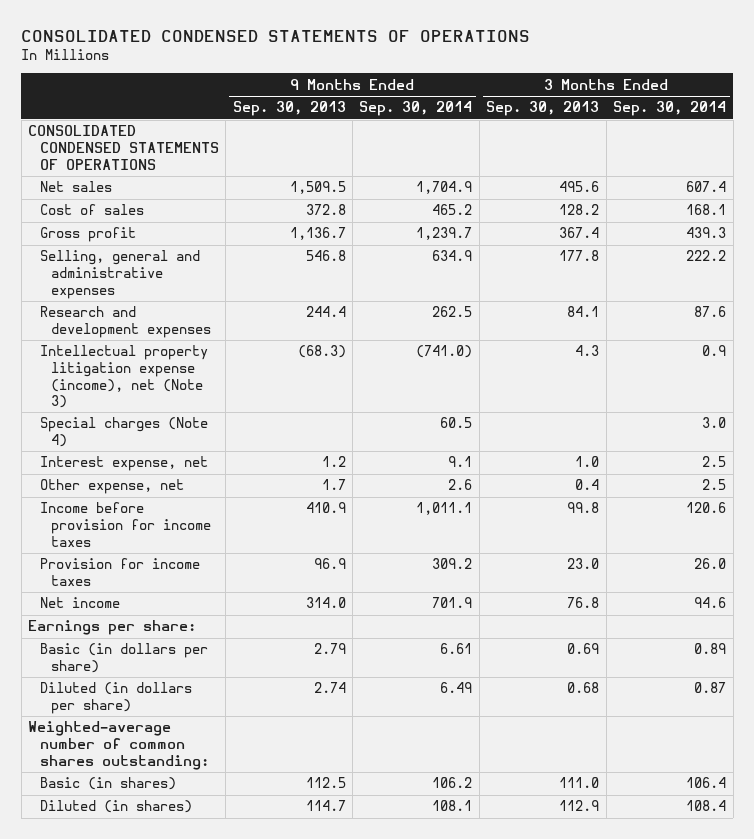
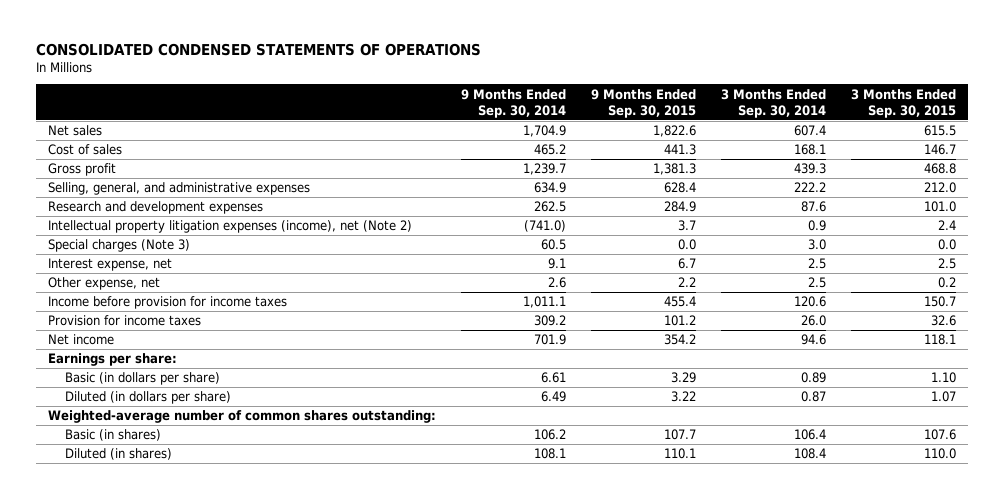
[232,101,346,117] Sep. 30, 2013 -> none
[486,101,600,117] Sep. 30, 2013 -> none
none -> [590,88,696,118] 9 Months Ended Sep. 30, 2015
none -> [850,88,956,118] 3 Months Ended Sep. 30, 2015
[28,125,219,170] CONSOLIDATED CONDENSED STATEMENTS OF OPERATIONS -> none
[39,250,200,299] Selling, general and administrative expenses -> [47,182,310,196] Selling, general, and administrative expenses
[39,345,208,409] Intellectual property litigation expense (income), net (Note 3) -> [47,220,412,234] Intellectual property litigation expenses (income), net (Note 2)
[39,417,208,447] Special charges (Note 4) -> [47,239,190,253] Special charges (Note 3)

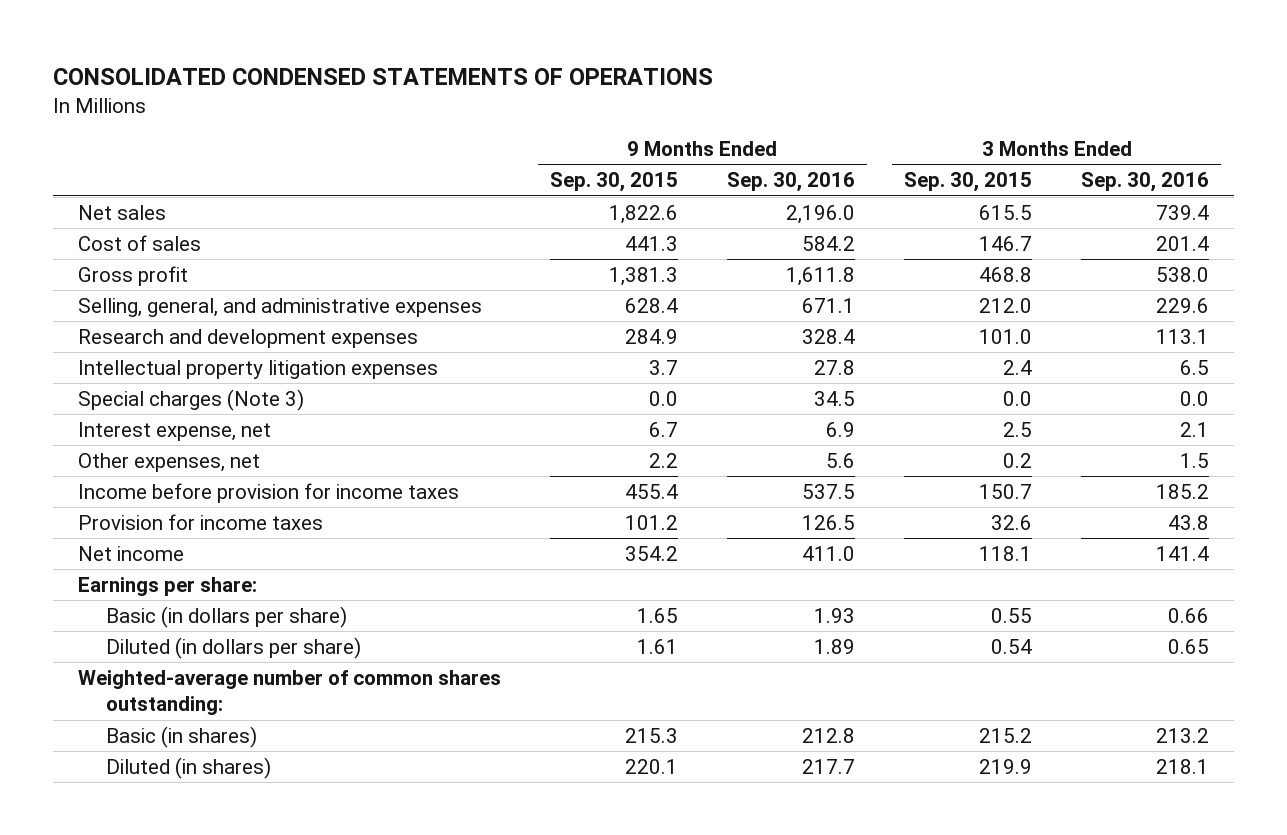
[460,88,566,118] 9 Months Ended Sep. 30, 2014 -> none
[720,88,826,118] 3 Months Ended Sep. 30, 2014 -> none
none -> [726,172,855,193] Sep. 30, 2016
none -> [1081,172,1210,193] Sep. 30, 2016
[47,220,412,234] Intellectual property litigation expenses (income), net (Note 2) -> [77,359,438,379] Intellectual property litigation expenses
[47,277,160,291] Other expense, net -> [77,452,260,472] Other expenses, net
[670,372,696,384] 3.29 -> [636,607,678,623] 1.65
[930,372,956,384] 1.10 -> [991,607,1033,623] 0.55
[670,391,696,403] 3.22 -> [636,638,678,654] 1.61
[930,391,956,403] 1.07 -> [991,638,1033,654] 0.54
[663,429,696,441] 107.7 -> [624,727,678,743] 215.3
[923,429,956,441] 107.6 -> [979,727,1033,743] 215.2
[663,448,696,460] 110.1 -> [624,758,678,774] 220.1
[923,448,956,460] 110.0 -> [979,758,1033,774] 219.9

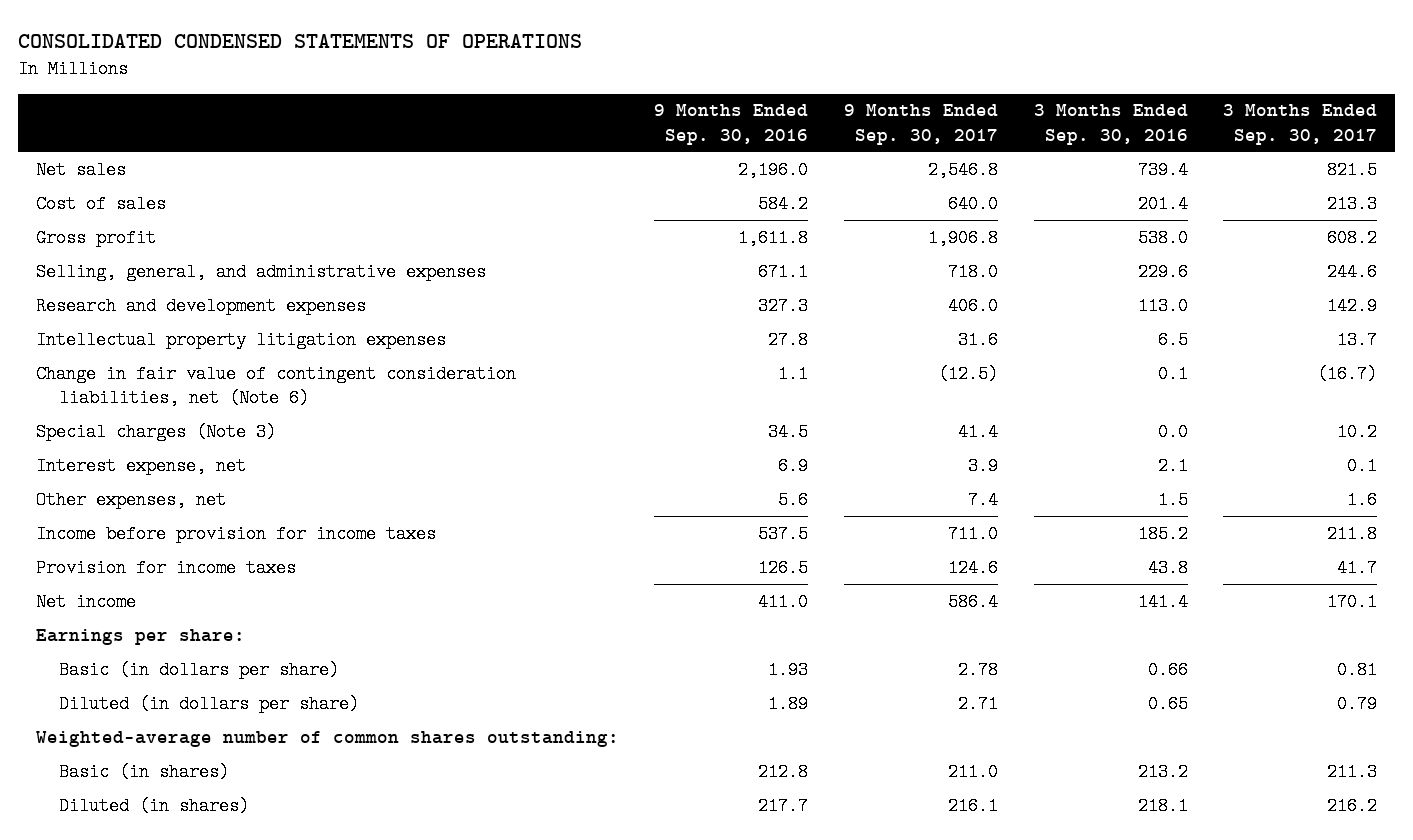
[549,172,678,193] Sep. 30, 2015 -> none
[904,172,1033,193] Sep. 30, 2015 -> none
none -> [844,104,999,145] 9 Months Ended Sep. 30, 2017
none -> [1223,104,1378,145] 3 Months Ended Sep. 30, 2017
[801,328,855,344] 328.4 -> [758,296,809,315] 327.3
[1156,328,1210,344] 113.1 -> [1137,296,1188,315] 113.0
none -> [35,364,516,407] Change in fair value of contingent consideration liabilities, net (Note 6)

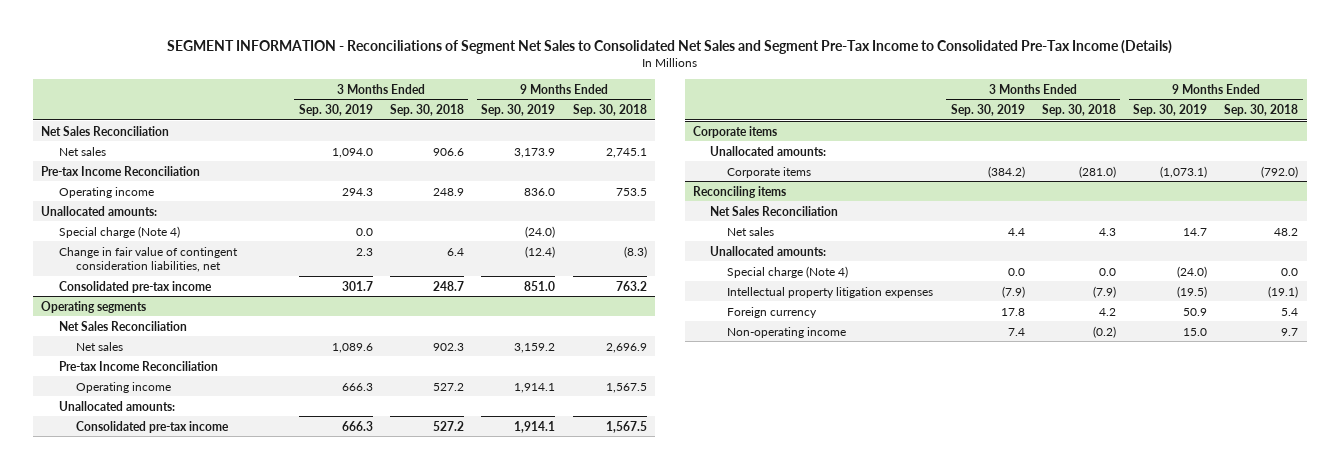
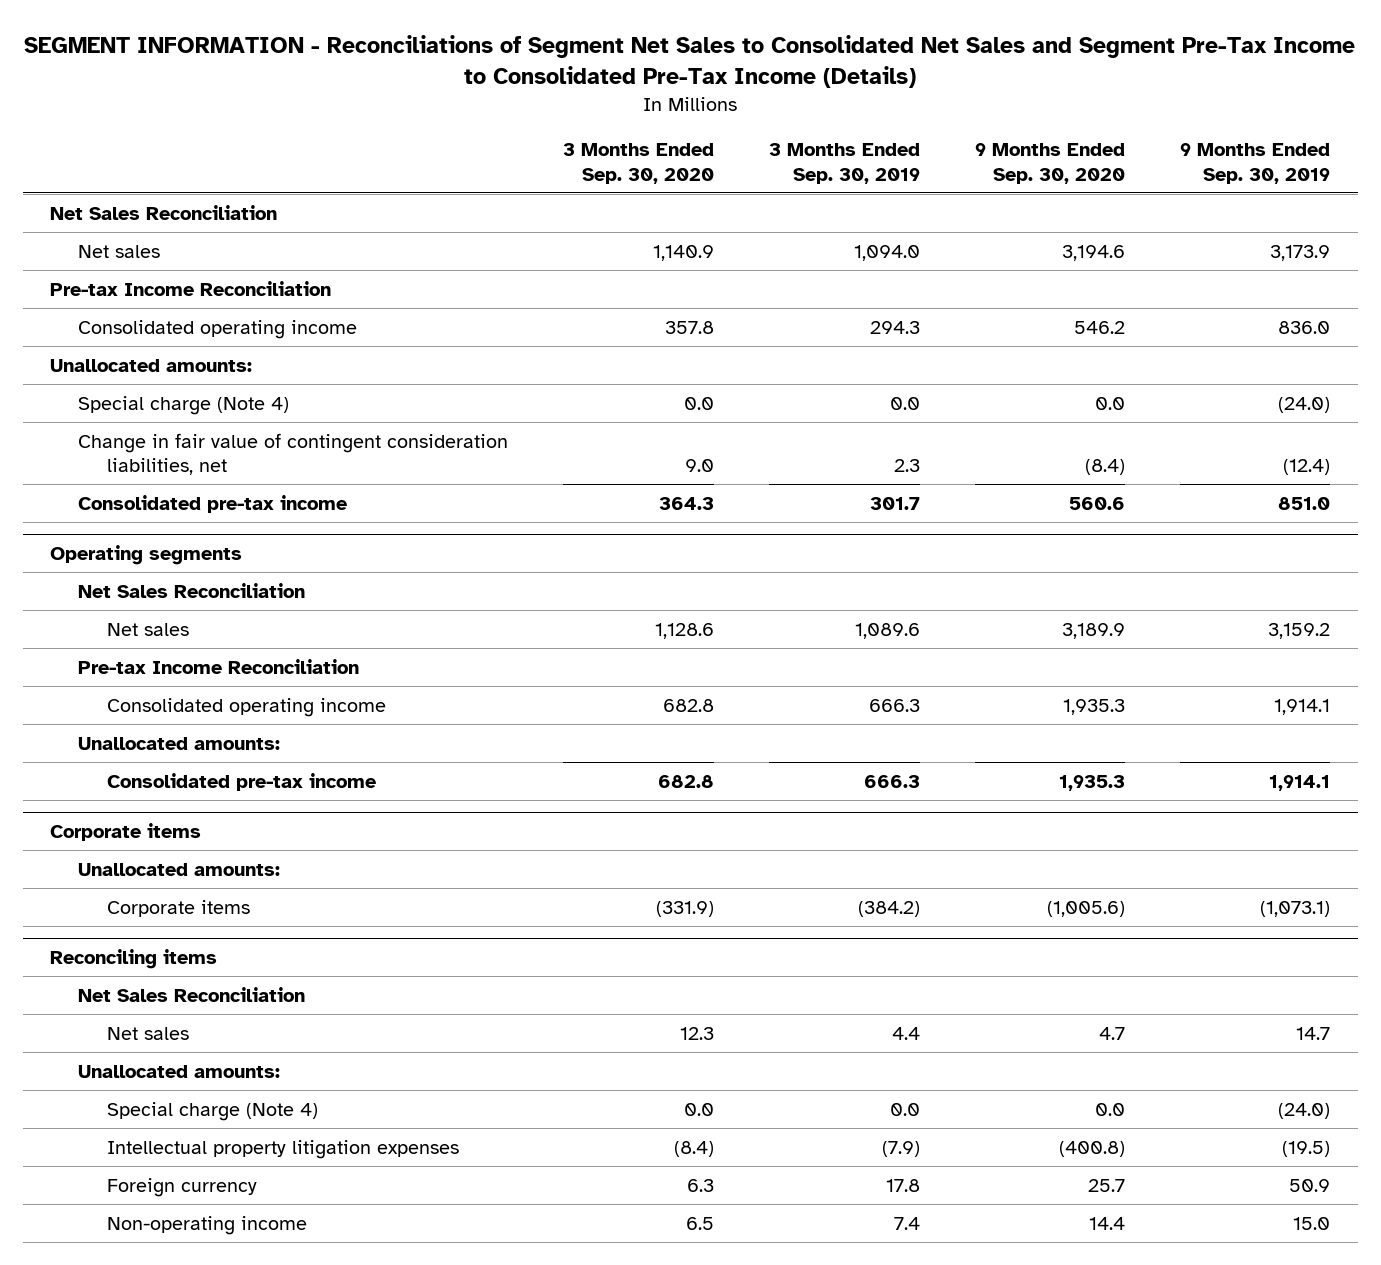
[390,103,465,116] Sep. 30, 2018 -> none
[572,103,647,116] Sep. 30, 2018 -> none
none -> [563,143,715,184] 3 Months Ended Sep. 30, 2020
none -> [975,143,1126,184] 9 Months Ended Sep. 30, 2020
[58,186,154,198] Operating income -> [78,319,358,339] Consolidated operating income
[75,381,171,393] Operating income -> [106,697,386,717] Consolidated operating income

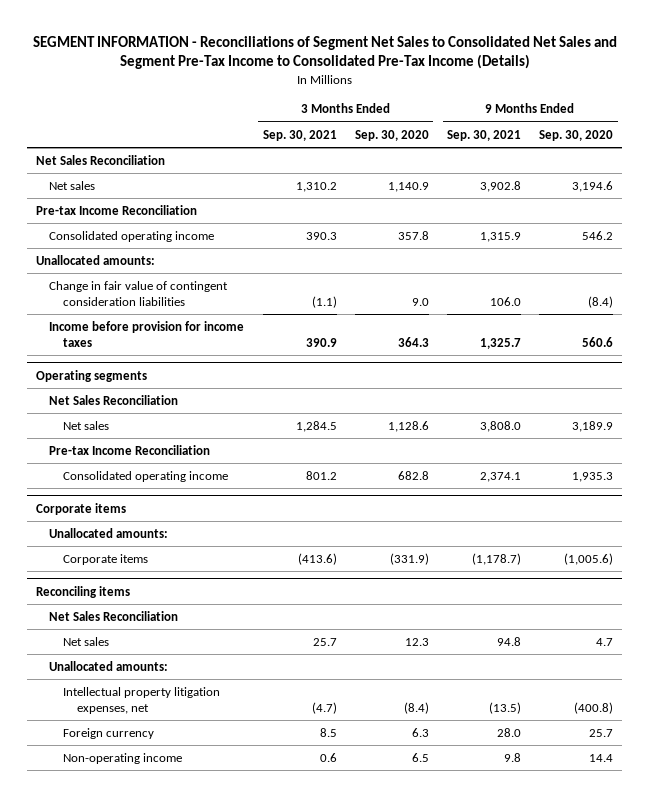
[769,143,921,184] 3 Months Ended Sep. 30, 2019 -> none
[1180,143,1331,184] 9 Months Ended Sep. 30, 2019 -> none
none -> [262,129,337,141] Sep. 30, 2021
none -> [447,129,522,141] Sep. 30, 2021
[78,395,290,415] Special charge (Note 4) -> none
[78,432,509,475] Change in fair value of contingent consideration liabilities, net -> [49,280,229,306] Change in fair value of contingent consideration liabilities
[78,494,348,513] Consolidated pre-tax income -> [49,320,245,347] Income before provision for income taxes
[78,736,281,750] Unallocated amounts: -> none
[106,772,376,791] Consolidated pre-tax income -> none
[106,1101,318,1121] Special charge (Note 4) -> none
[106,1139,459,1159] Intellectual property litigation expenses -> [63,686,221,714] Intellectual property litigation expenses, net

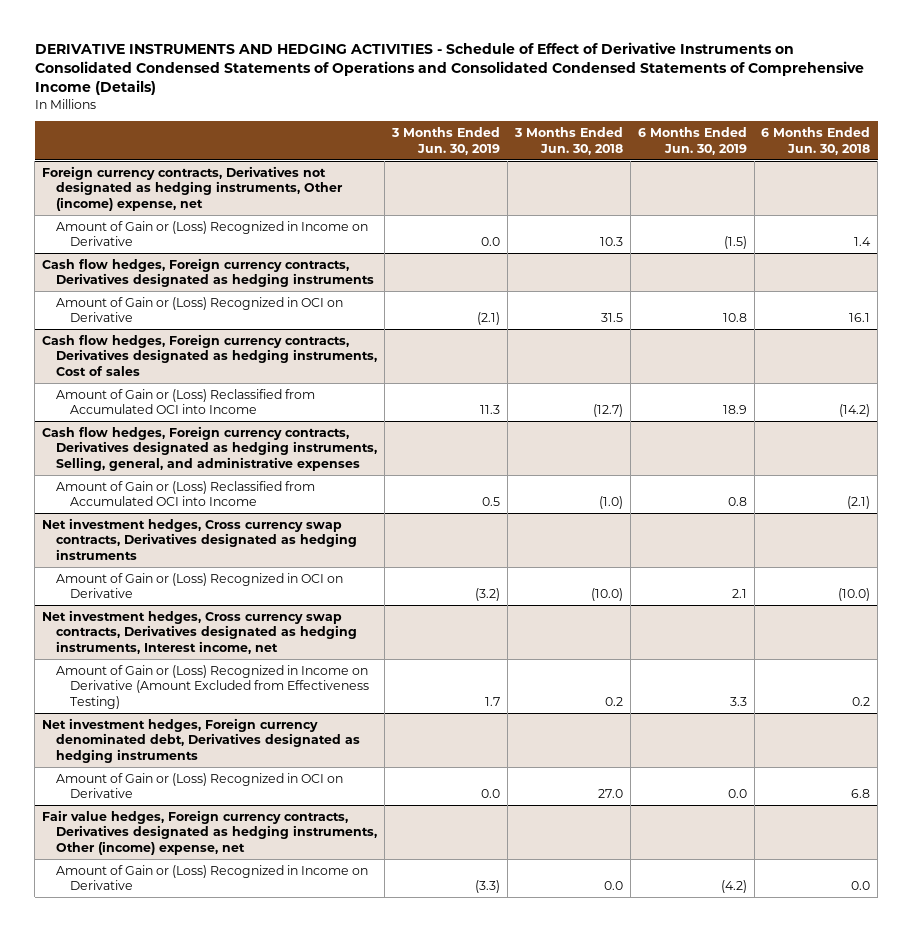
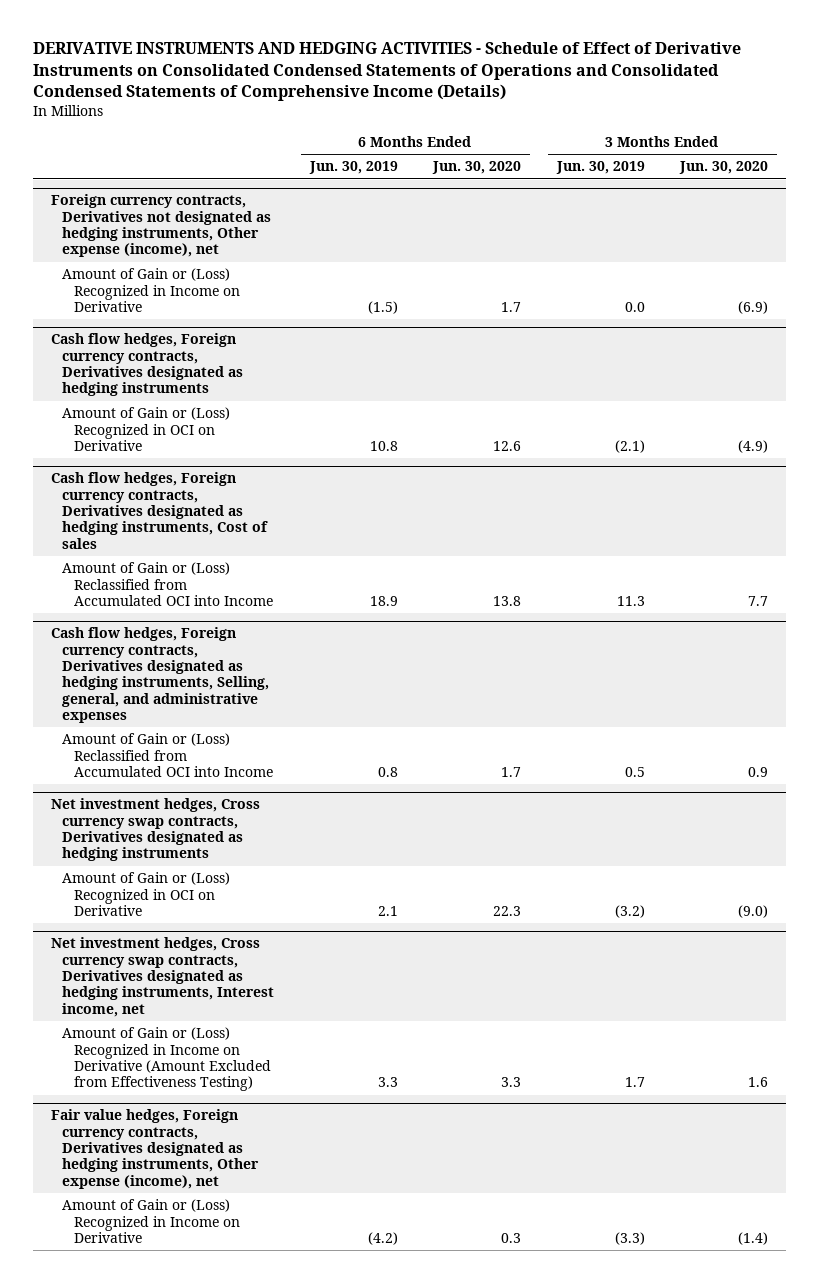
[513,126,623,155] 3 Months Ended Jun. 30, 2018 -> none
[761,126,871,155] 6 Months Ended Jun. 30, 2018 -> none
none -> [432,161,522,175] Jun. 30, 2020
none -> [679,161,769,175] Jun. 30, 2020
[42,165,344,212] Foreign currency contracts, Derivatives not designated as hedging instruments, Other (income) expense, net -> [50,194,272,258] Foreign currency contracts, Derivatives not designated as hedging instruments, Other expense (income), net
[42,717,361,764] Net investment hedges, Foreign currency denominated debt, Derivatives designated as hedging instruments -> none
[56,772,344,799] Amount of Gain or (Loss) Recognized in OCI on Derivative -> none
[42,809,378,856] Fair value hedges, Foreign currency contracts, Derivatives designated as hedging instruments, Other (income) expense, net -> [50,1109,260,1189] Fair value hedges, Foreign currency contracts, Derivatives designated as hedging instruments, Other expense (income), net

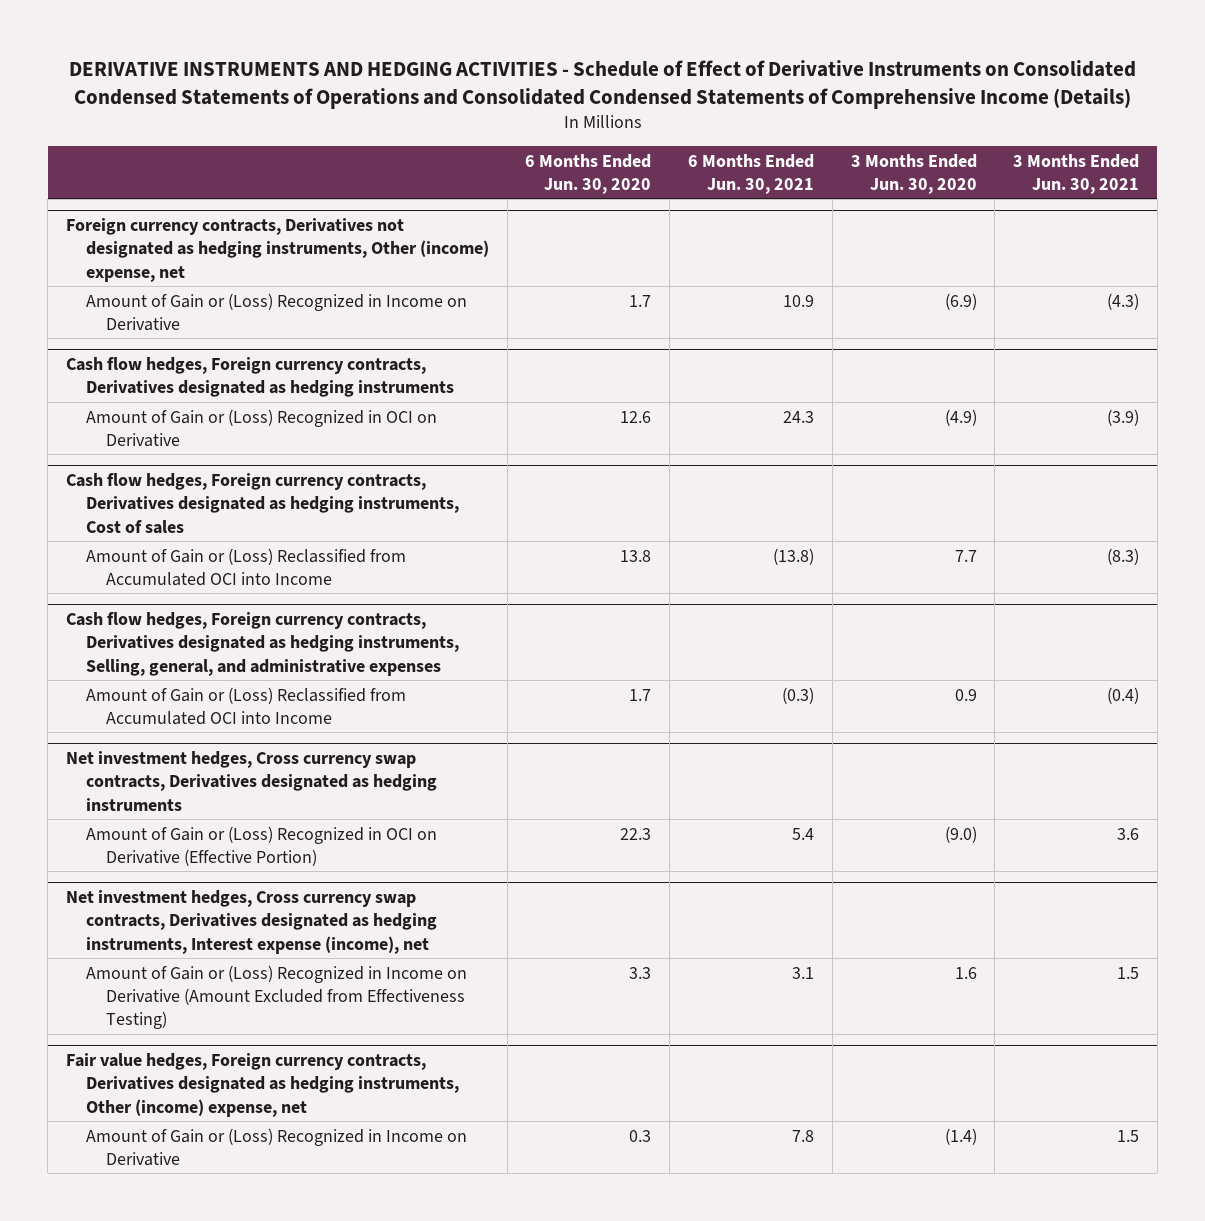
[308,161,398,175] Jun. 30, 2019 -> none
[555,161,645,175] Jun. 30, 2019 -> none
none -> [688,153,815,194] 6 Months Ended Jun. 30, 2021
none -> [1013,153,1140,194] 3 Months Ended Jun. 30, 2021
[50,194,272,258] Foreign currency contracts, Derivatives not designated as hedging instruments, Other expense (income), net -> [65,218,489,282] Foreign currency contracts, Derivatives not designated as hedging instruments, Other (income) expense, net
[62,872,231,916] Amount of Gain or (Loss) Recognized in OCI on Derivative -> [85,825,437,866] Amount of Gain or (Loss) Recognized in OCI on Derivative (Effective Portion)
[50,937,275,1017] Net investment hedges, Cross currency swap contracts, Derivatives designated as hedging instruments, Interest income, net -> [65,890,437,954] Net investment hedges, Cross currency swap contracts, Derivatives designated as hedging instruments, Interest expense (income), net
[50,1109,260,1189] Fair value hedges, Foreign currency contracts, Derivatives designated as hedging instruments, Other expense (income), net -> [65,1053,459,1117] Fair value hedges, Foreign currency contracts, Derivatives designated as hedging instruments, Other (income) expense, net

